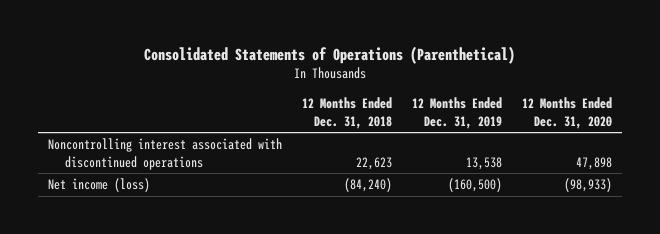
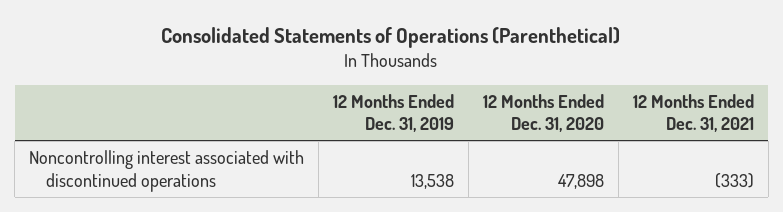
[302,97,393,129] 12 Months Ended Dec. 31, 2018 -> none
none -> [632,93,754,133] 12 Months Ended Dec. 31, 2021
[48,178,151,193] Net income (loss) -> none

